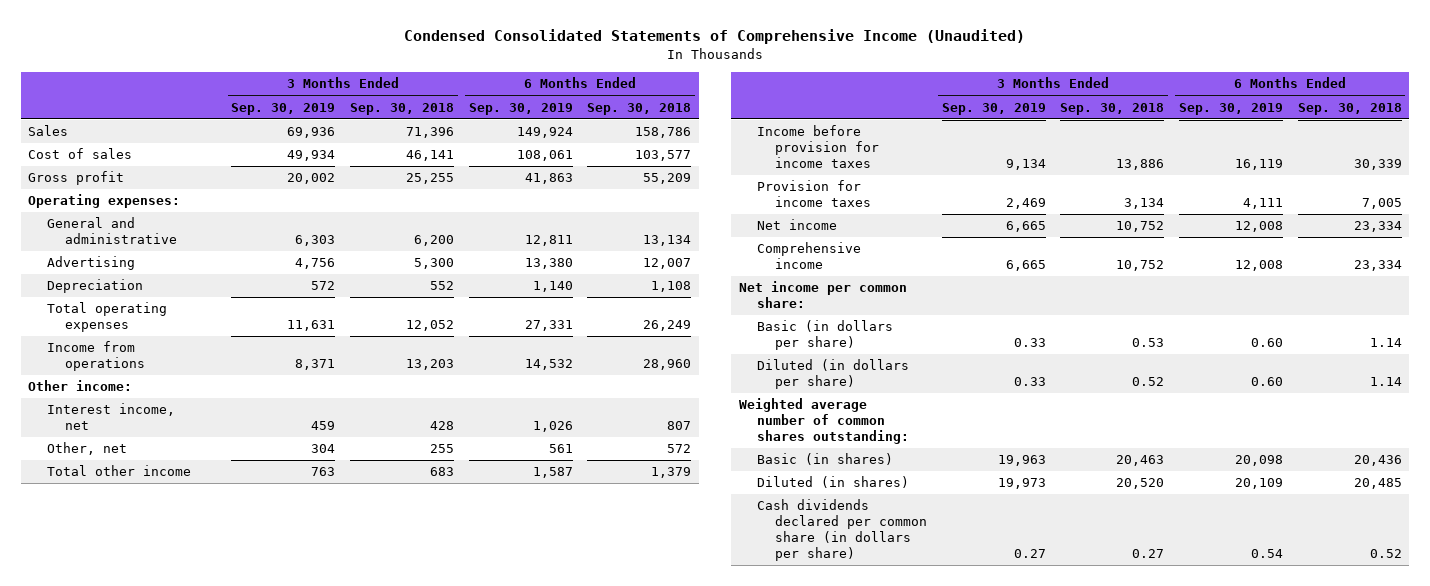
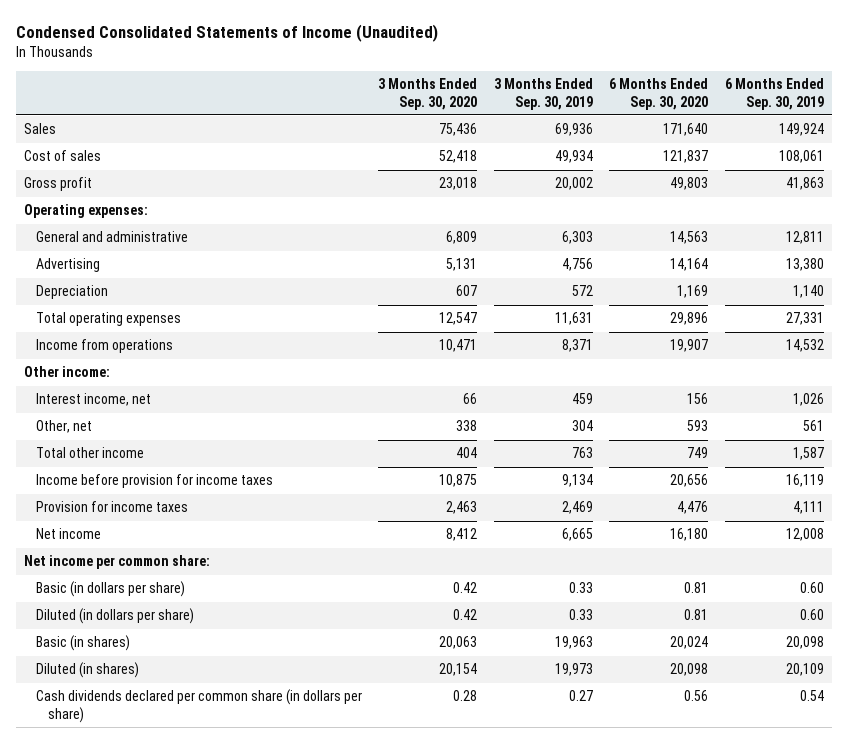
[404,29,1026,45] Condensed Consolidated Statements of Comprehensive Income (Unaudited) -> [15,23,438,42] Condensed Consolidated Statements of Income (Unaudited)
[350,102,455,115] Sep. 30, 2018 -> none
[587,102,692,115] Sep. 30, 2018 -> none
none -> [378,78,478,110] 3 Months Ended Sep. 30, 2020
none -> [609,78,709,110] 6 Months Ended Sep. 30, 2020
[756,242,861,270] Comprehensive income -> none
[738,398,909,445] Weighted average number of common shares outstanding: -> none

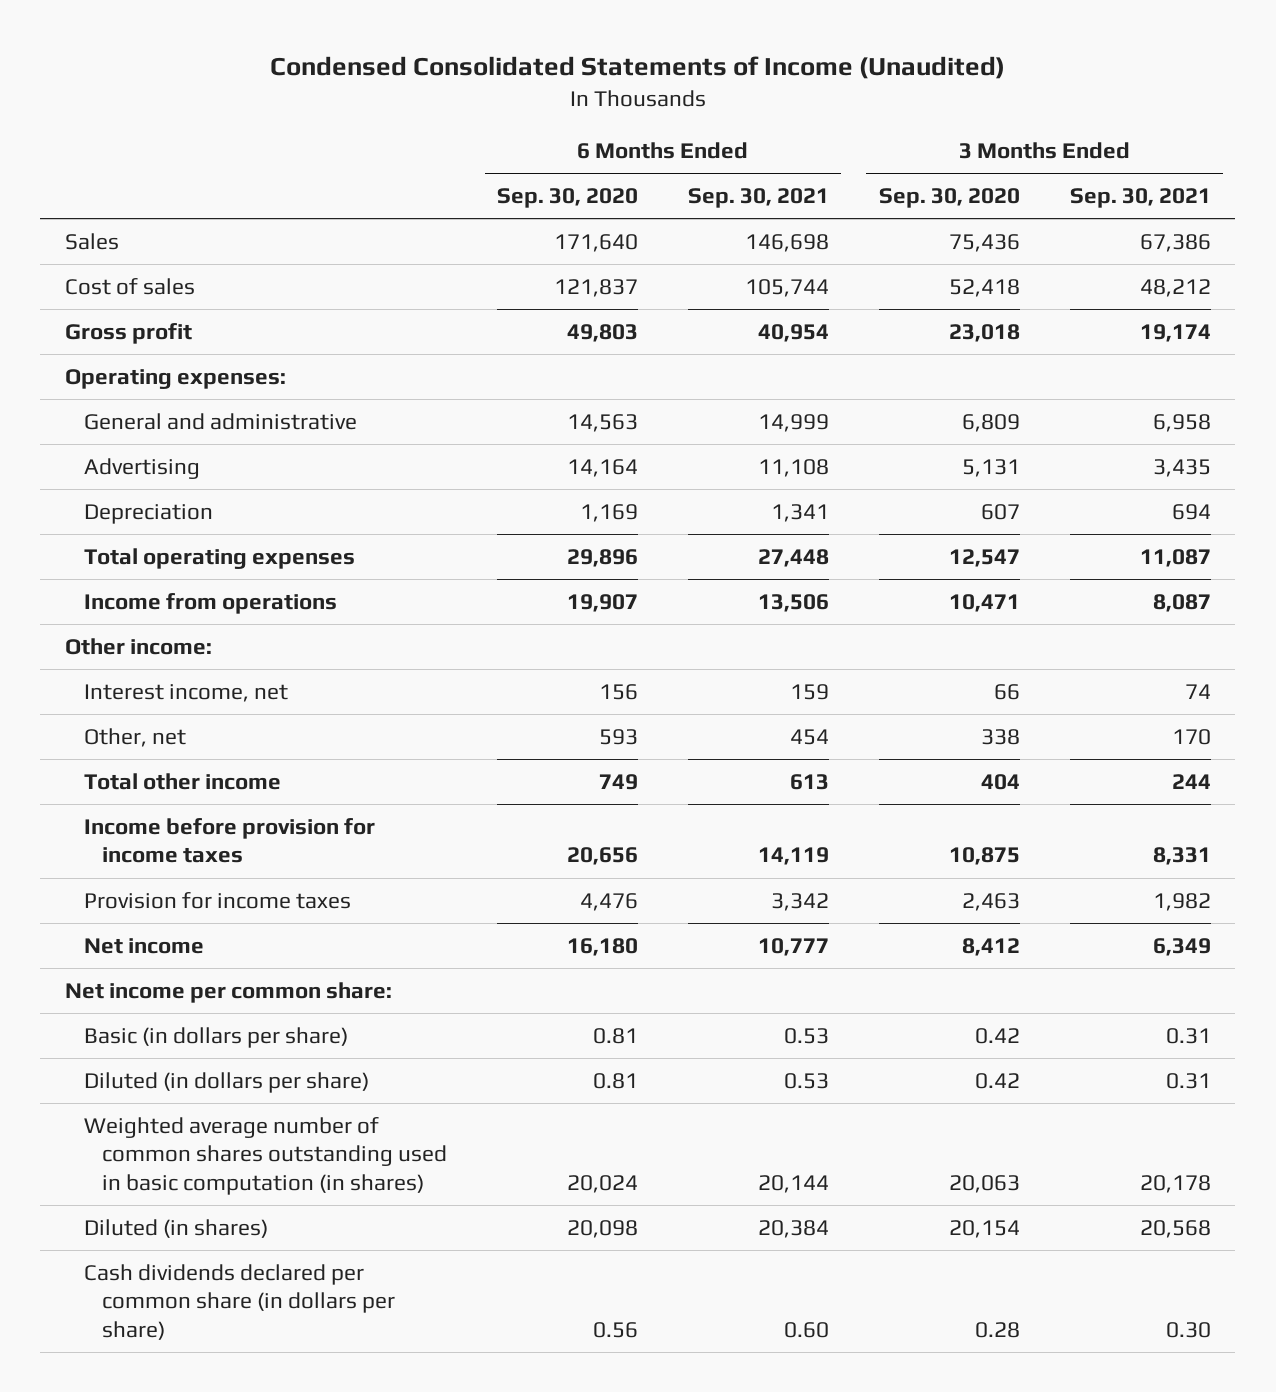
[493,78,593,110] 3 Months Ended Sep. 30, 2019 -> none
[724,78,824,110] 6 Months Ended Sep. 30, 2019 -> none
none -> [687,188,829,209] Sep. 30, 2021
none -> [1069,188,1211,209] Sep. 30, 2021
[36,635,131,652] Basic (in shares) -> [83,1116,448,1195] Weighted average number of common shares outstanding used in basic computation (in shares)

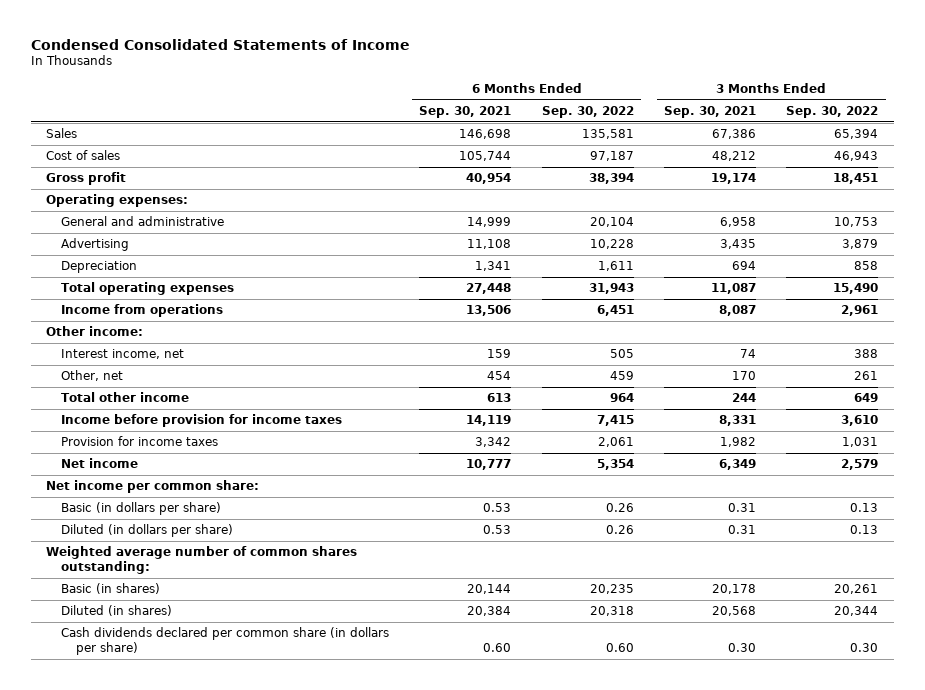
[269,56,1005,80] Condensed Consolidated Statements of Income (Unaudited) -> [31,38,411,50] Condensed Consolidated Statements of Income
[497,188,639,209] Sep. 30, 2020 -> none
[878,188,1020,209] Sep. 30, 2020 -> none
none -> [541,105,634,118] Sep. 30, 2022
none -> [786,105,879,118] Sep. 30, 2022
none -> [46,546,358,575] Weighted average number of common shares outstanding:
[83,1116,448,1195] Weighted average number of common shares outstanding used in basic computation (in shares) -> [61,583,161,595] Basic (in shares)

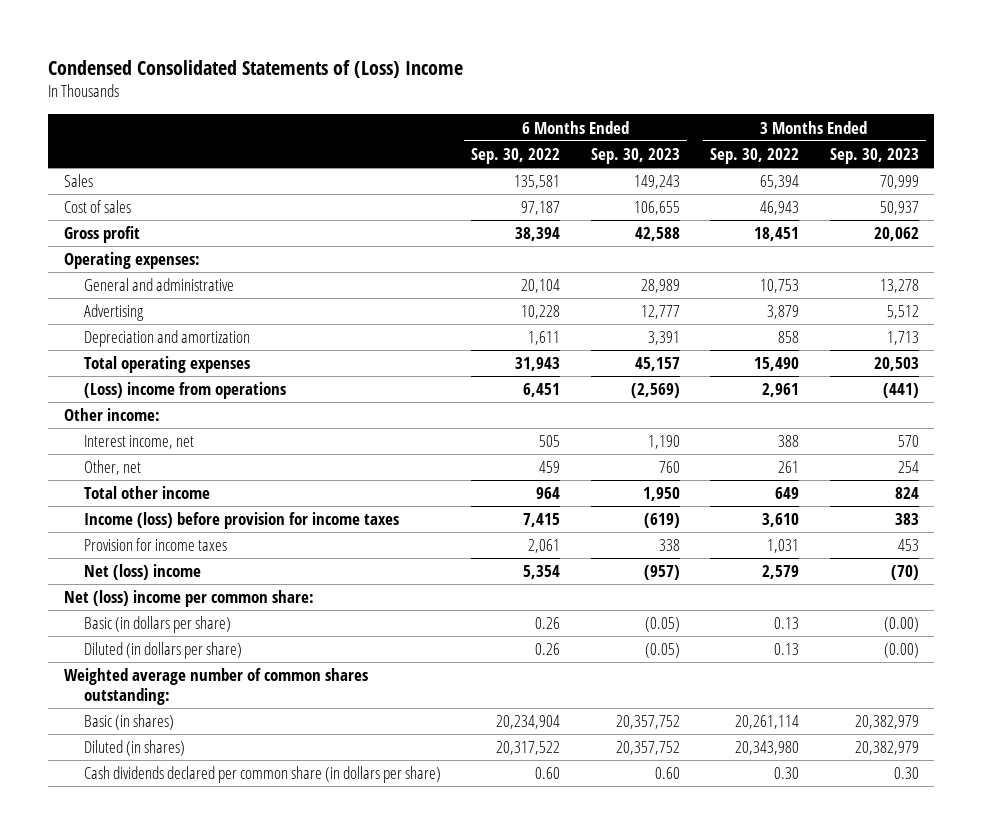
[31,38,411,50] Condensed Consolidated Statements of Income -> [48,59,464,78] Condensed Consolidated Statements of (Loss) Income
[419,105,512,118] Sep. 30, 2021 -> none
[664,105,757,118] Sep. 30, 2021 -> none
none -> [590,147,680,164] Sep. 30, 2023
none -> [829,147,919,164] Sep. 30, 2023
[61,261,138,274] Depreciation -> [83,330,250,348] Depreciation and amortization
[61,304,224,318] Income from operations -> [83,382,286,400] (Loss) income from operations
[61,414,343,428] Income before provision for income taxes -> [83,512,399,530] Income (loss) before provision for income taxes
[61,458,139,469] Net income -> [83,564,201,581] Net (loss) income
[46,480,260,494] Net income per common share: -> [63,590,314,608] Net (loss) income per common share:
[589,584,634,595] 20,235 -> [496,715,561,730] 20,234,904
[834,584,879,595] 20,261 -> [735,715,800,730] 20,261,114
[589,606,634,617] 20,318 -> [496,741,561,756] 20,317,522
[834,606,879,617] 20,344 -> [735,741,800,756] 20,343,980

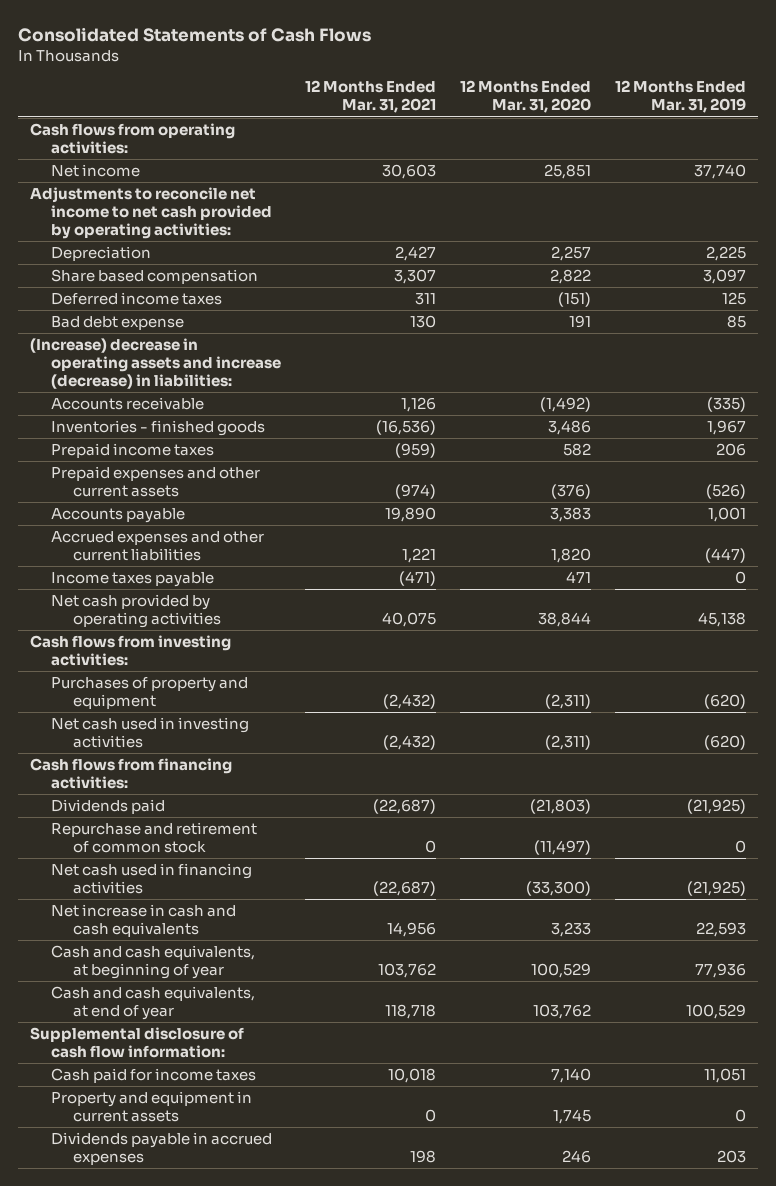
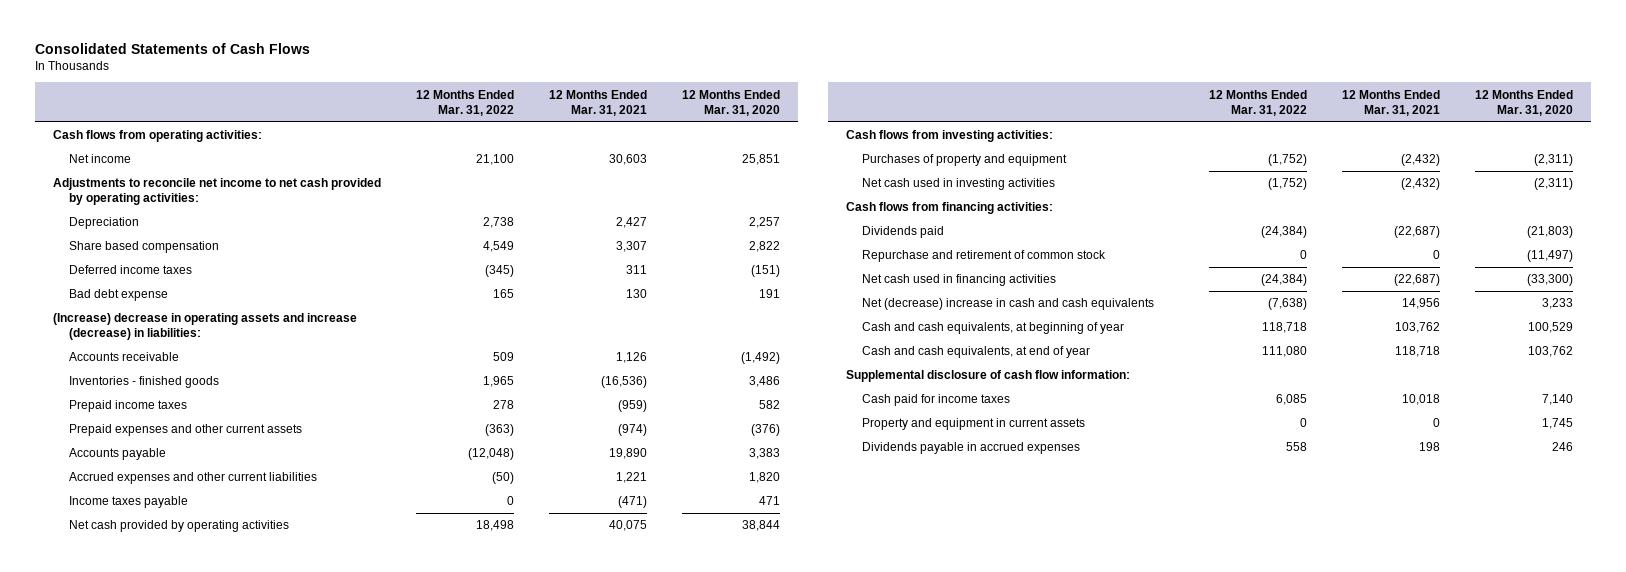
[614,80,746,114] 12 Months Ended Mar. 31, 2019 -> none
none -> [416,89,515,116] 12 Months Ended Mar. 31, 2022
[51,903,237,937] Net increase in cash and cash equivalents -> [862,298,1155,311] Net (decrease) increase in cash and cash equivalents

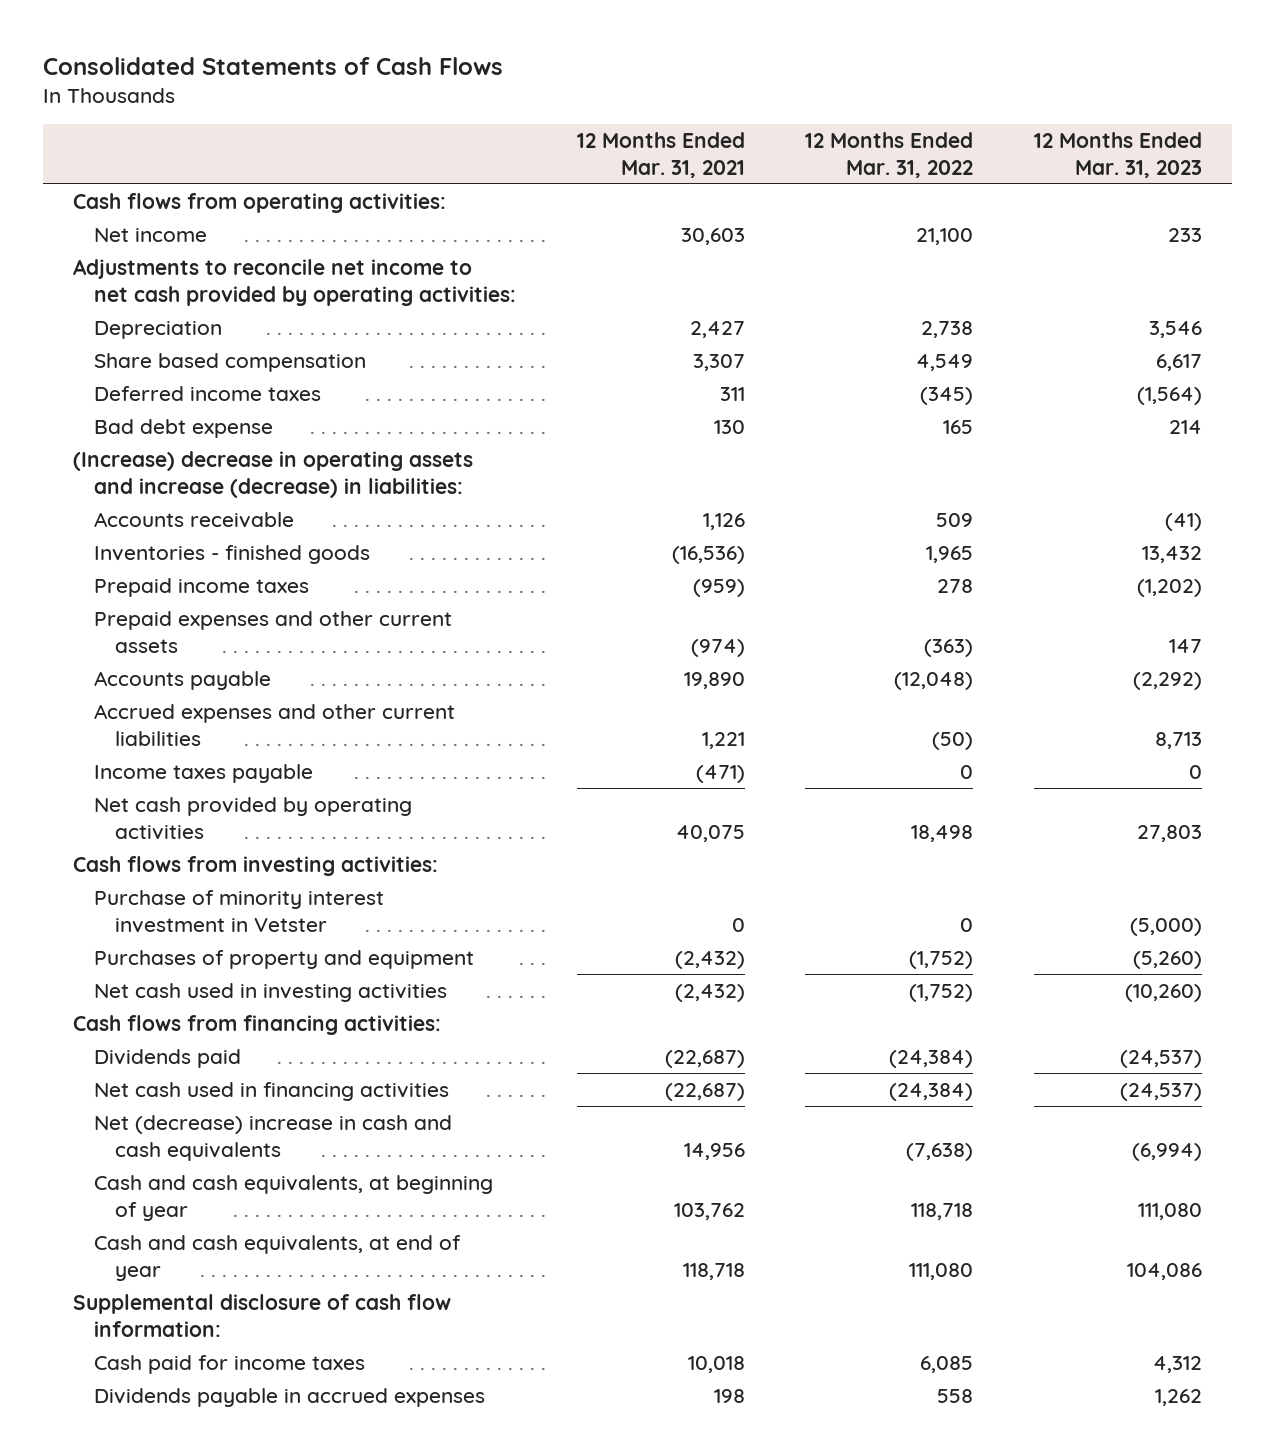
[682,89,781,116] 12 Months Ended Mar. 31, 2020 -> none
none -> [1033,131,1202,178] 12 Months Ended Mar. 31, 2023
none -> [94,889,385,933] Purchase of minority interest investment in Vetster
[862,250,1107,263] Repurchase and retirement of common stock -> none
[862,418,1086,431] Property and equipment in current assets -> none

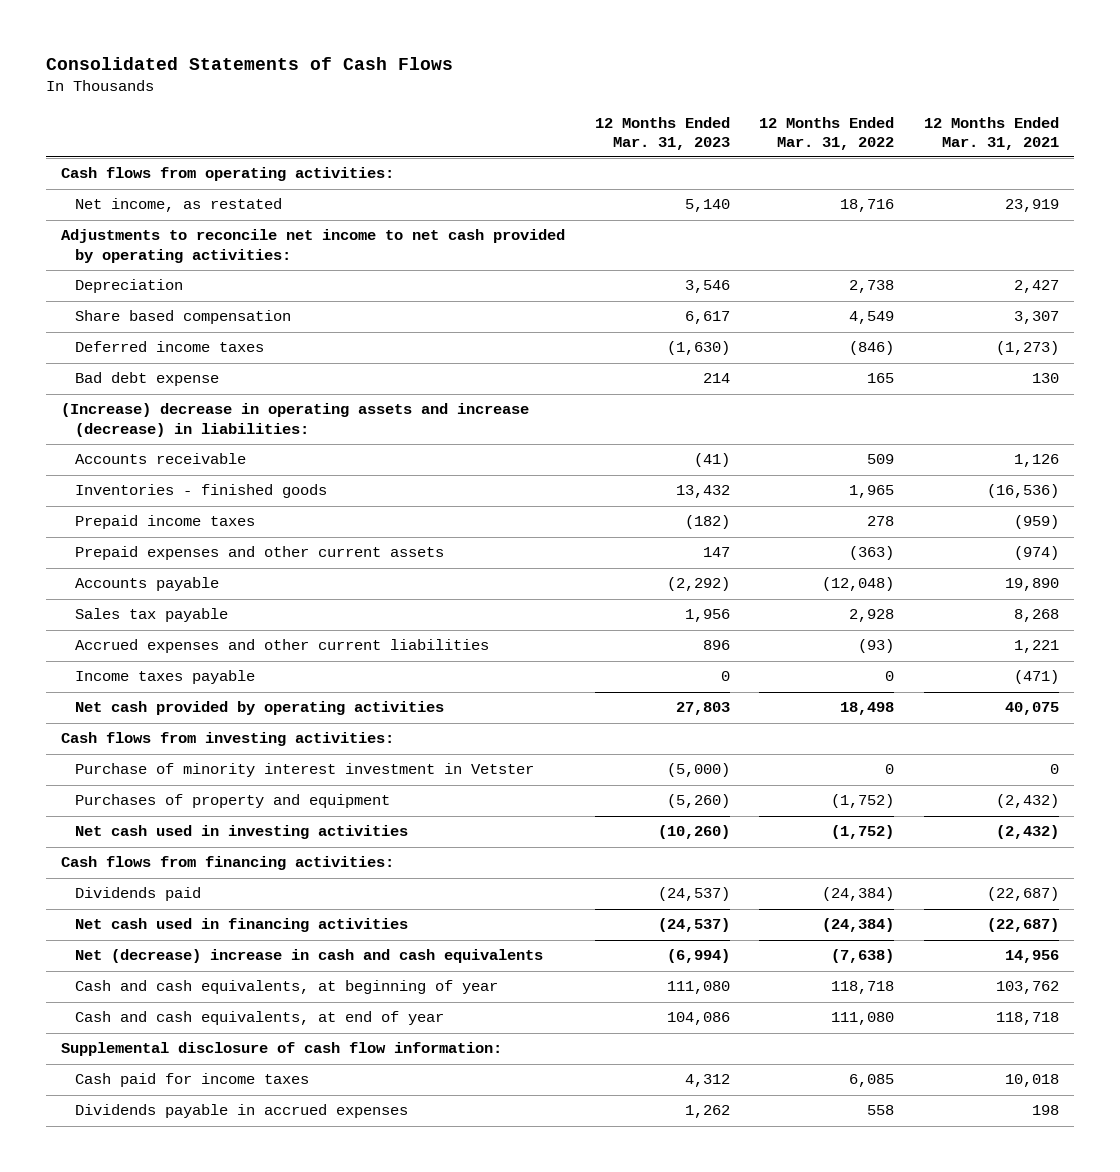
[94,227,208,242] Net income -> [75,198,283,213] Net income, as restated
[680,227,745,245] 30,603 -> [1005,199,1060,213] 23,919
[916,227,974,245] 21,100 -> [840,199,895,213] 18,716
[1167,227,1202,242] 233 -> [684,199,730,213] 5,140
[719,386,745,401] 311 -> [996,341,1060,356] (1,273)
[920,386,974,405] (345) -> [849,341,895,356] (846)
[1136,386,1202,405] (1,564) -> [666,341,730,356] (1,630)
[1136,578,1202,597] (1,202) -> [684,515,730,530] (182)
none -> [75,608,229,623] Sales tax payable
[932,731,974,750] (50) -> [858,639,895,654] (93)
[1154,731,1202,749] 8,713 -> [702,640,730,651] 896

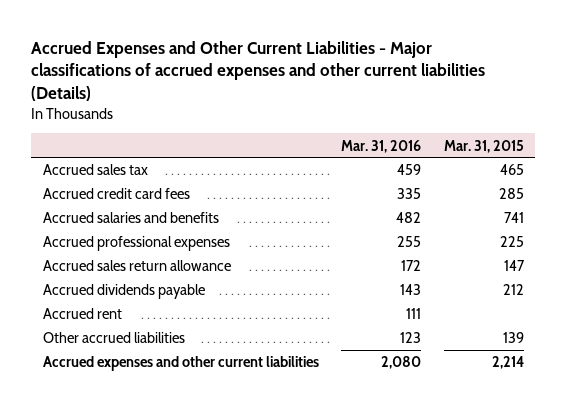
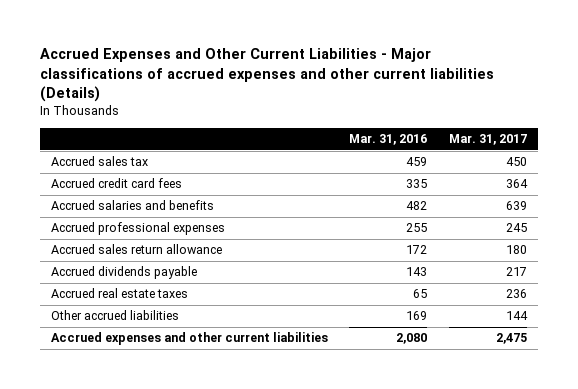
[444,139,525,153] Mar. 31, 2015 -> none
none -> [448,134,527,146] Mar. 31, 2017
[42,308,122,320] Accrued rent -> none
none -> [50,288,188,299] Accrued real estate taxes
[400,332,422,344] 123 -> [406,311,428,321] 169

